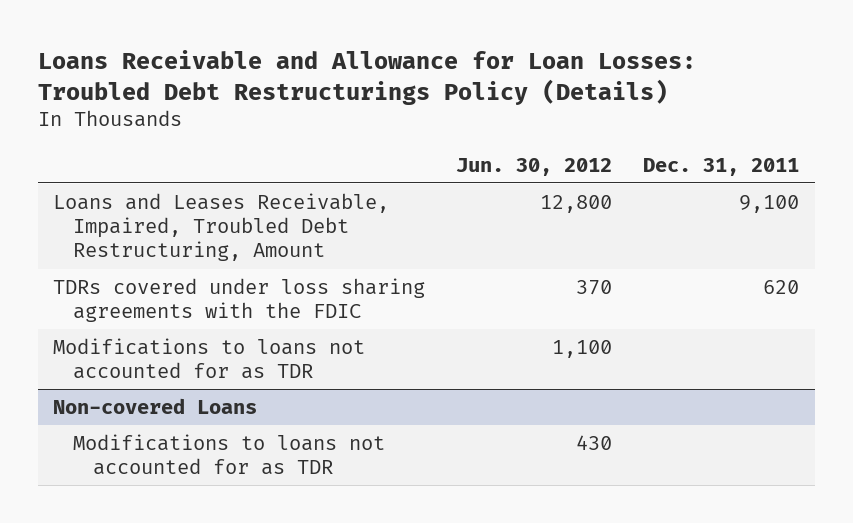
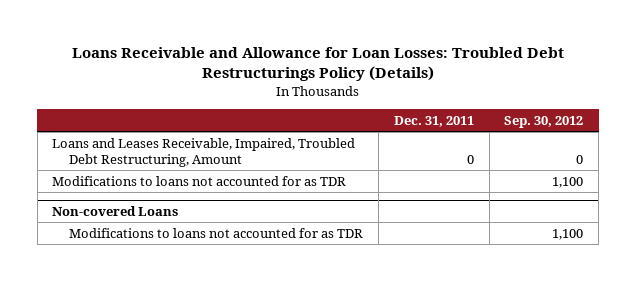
[456,157,613,176] Jun. 30, 2012 -> none
none -> [504,115,584,128] Sep. 30, 2012
[53,278,426,323] TDRs covered under loss sharing agreements with the FDIC -> none
[739,195,800,214] 9,100 -> [466,154,474,164] 0

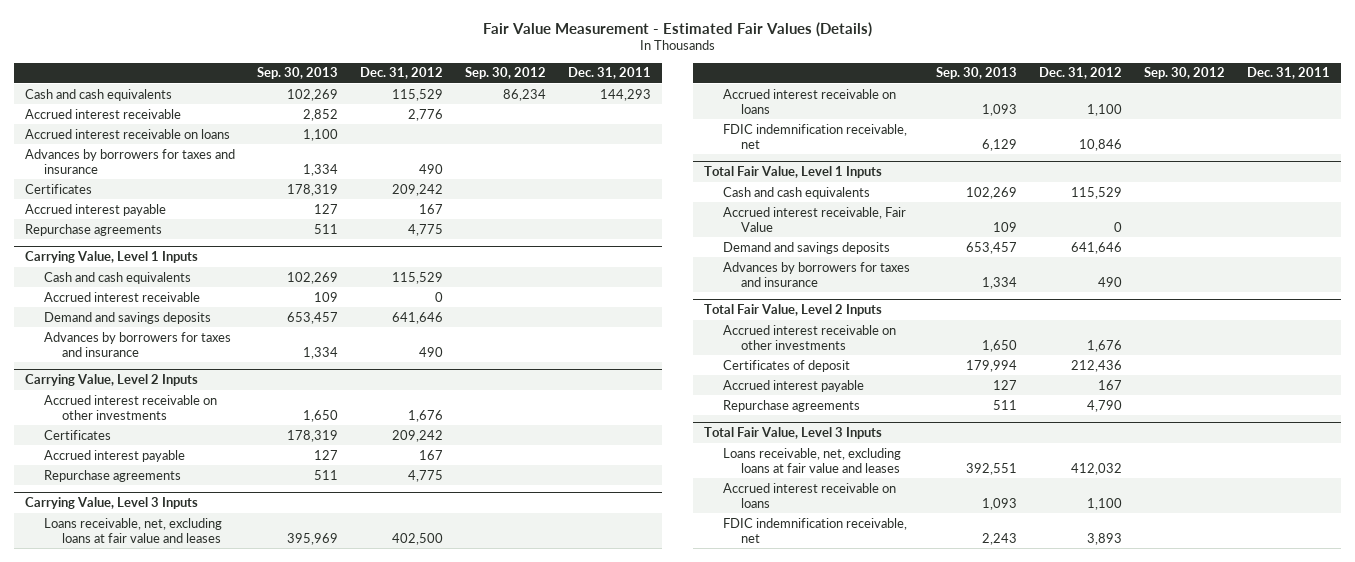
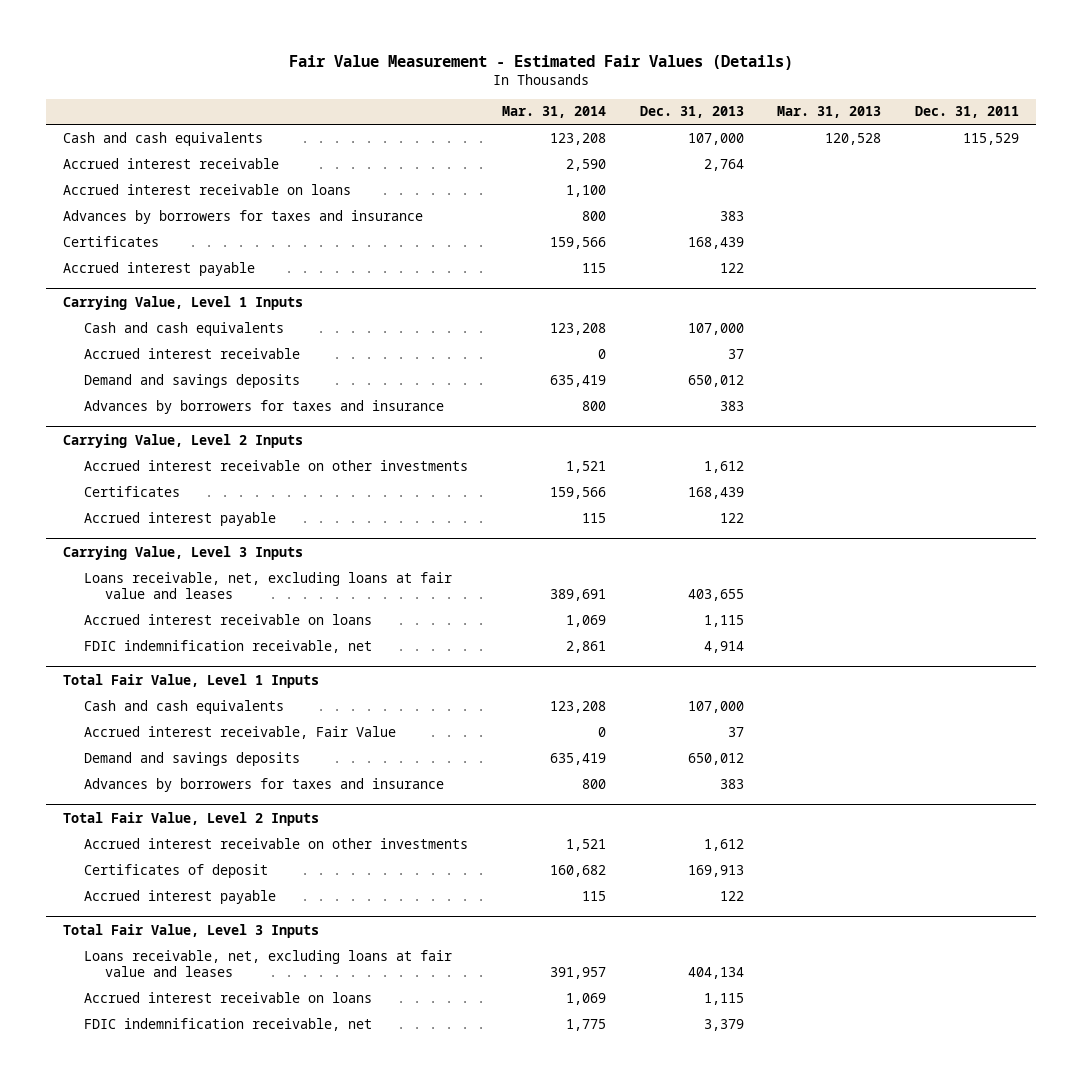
[257,67,339,80] Sep. 30, 2013 -> none
[360,67,444,80] Dec. 31, 2012 -> none
[465,67,547,80] Sep. 30, 2012 -> none
none -> [501,106,606,119] Mar. 31, 2014
none -> [639,106,744,119] Dec. 31, 2013
none -> [777,106,882,119] Mar. 31, 2013
[600,88,652,101] 144,293 -> [963,132,1020,145] 115,529
[25,223,163,236] Repurchase agreements -> none
[43,469,181,482] Repurchase agreements -> none
[722,399,860,412] Repurchase agreements -> none

